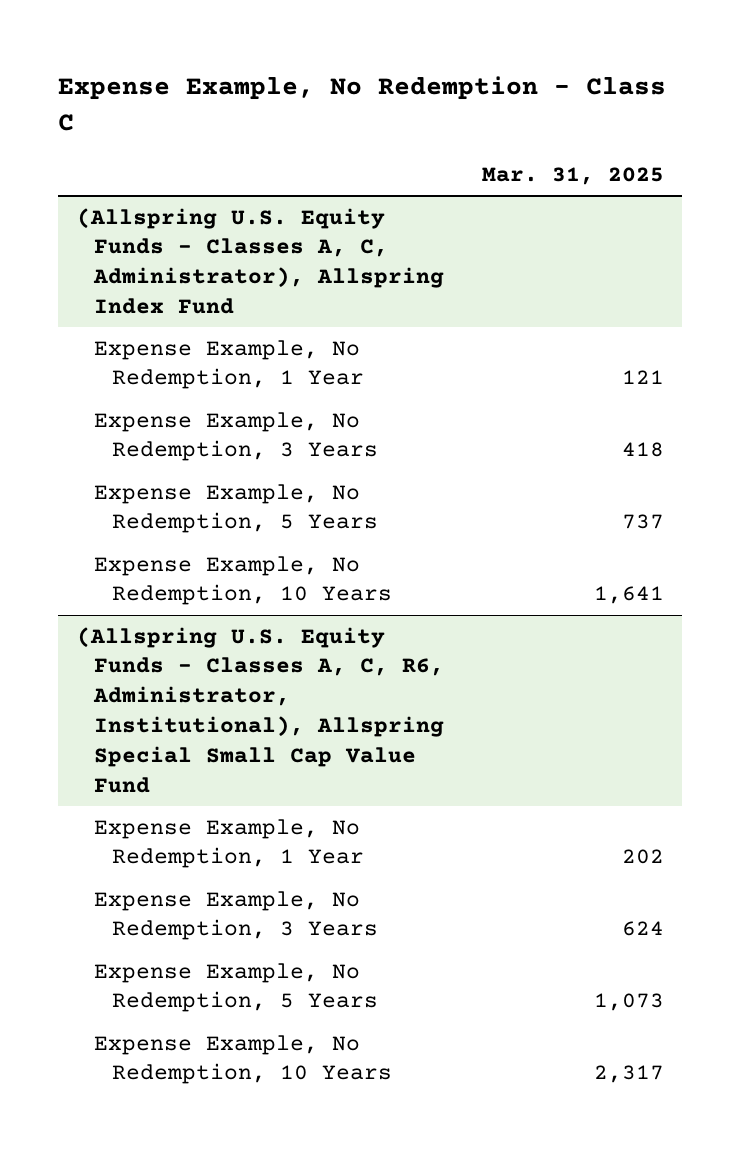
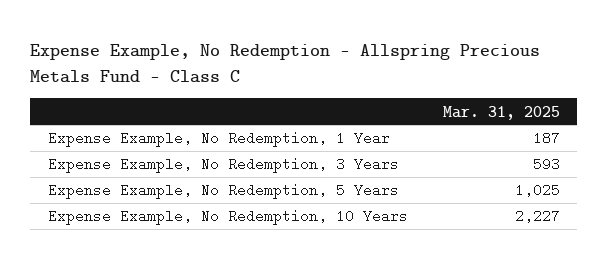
[58,76,667,132] Expense Example, No Redemption - Class C -> [30,43,541,83] Expense Example, No Redemption - Allspring Precious Metals Fund - Class C
[76,207,445,315] (Allspring U.S. Equity Funds - Classes A, C, Administrator), Allspring Index Fund -> none
[76,626,445,793] (Allspring U.S. Equity Funds - Classes A, C, R6, Administrator, Institutional), Allspring Special Small Cap Value Fund -> none
[94,818,365,869] Expense Example, No Redemption, 1 Year -> none
[94,890,379,941] Expense Example, No Redemption, 3 Years -> none
[94,962,379,1013] Expense Example, No Redemption, 5 Years -> none
[94,1034,393,1085] Expense Example, No Redemption, 10 Years -> none
[621,370,664,385] 121 -> [532,131,560,146] 187
[621,442,664,458] 418 -> [532,157,560,172] 593
[621,514,664,530] 737 -> [514,183,560,198] 1,025
[593,586,664,605] 1,641 -> [514,209,560,224] 2,227

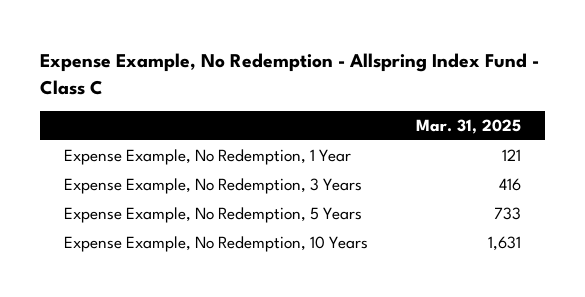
[30,43,541,83] Expense Example, No Redemption - Allspring Precious Metals Fund - Class C -> [40,53,540,95] Expense Example, No Redemption - Allspring Index Fund - Class C
[532,131,560,146] 187 -> [501,149,521,162] 121
[532,157,560,172] 593 -> [498,178,521,192] 416
[514,183,560,198] 1,025 -> [493,207,521,221] 733
[514,209,560,224] 2,227 -> [487,236,521,252] 1,631

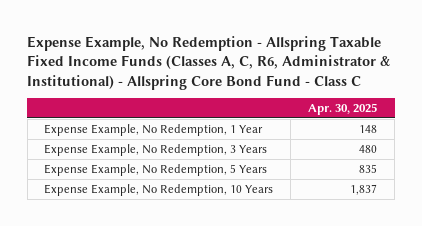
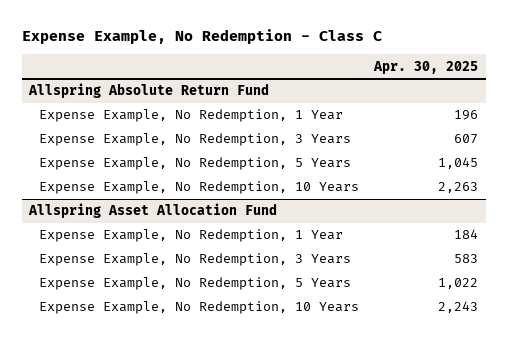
[27,35,392,90] Expense Example, No Redemption - Allspring Taxable Fixed Income Funds (Classes A, C, R6, Administrator & Institutional) - Allspring Core Bond Fund - Class C -> [21,29,382,45] Expense Example, No Redemption - Class C
none -> [28,83,270,99] Allspring Absolute Return Fund
[359,124,378,133] 148 -> [454,110,479,121] 196
[359,144,378,153] 480 -> [454,134,479,145] 607
[359,163,378,173] 835 -> [438,157,479,170] 1,045
[350,183,378,195] 1,837 -> [438,182,479,194] 2,263
none -> [28,203,278,219] Allspring Asset Allocation Fund
none -> [38,229,343,243] Expense Example, No Redemption, 1 Year
none -> [38,253,351,267] Expense Example, No Redemption, 3 Years
none -> [38,277,351,291] Expense Example, No Redemption, 5 Years
none -> [38,301,359,315] Expense Example, No Redemption, 10 Years

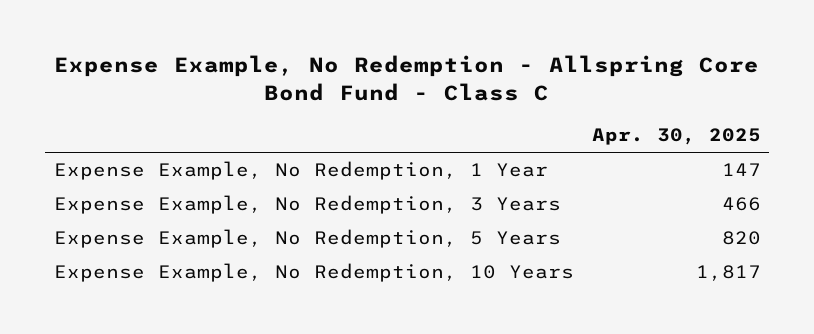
[21,29,382,45] Expense Example, No Redemption - Class C -> [54,55,760,101] Expense Example, No Redemption - Allspring Core Bond Fund - Class C
[28,83,270,99] Allspring Absolute Return Fund -> none
[28,203,278,219] Allspring Asset Allocation Fund -> none
[38,229,343,243] Expense Example, No Redemption, 1 Year -> none
[38,253,351,267] Expense Example, No Redemption, 3 Years -> none
[38,277,351,291] Expense Example, No Redemption, 5 Years -> none
[38,301,359,315] Expense Example, No Redemption, 10 Years -> none
[454,110,479,121] 196 -> [721,163,761,177] 147
[454,134,479,145] 607 -> [721,197,761,212] 466
[438,157,479,170] 1,045 -> [721,231,761,246] 820
[438,182,479,194] 2,263 -> [695,265,761,282] 1,817

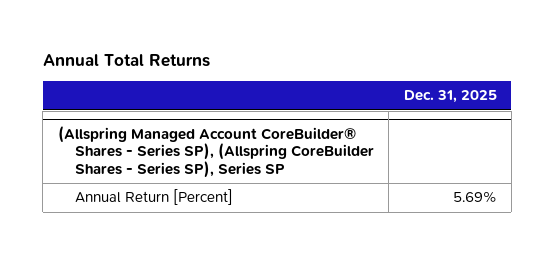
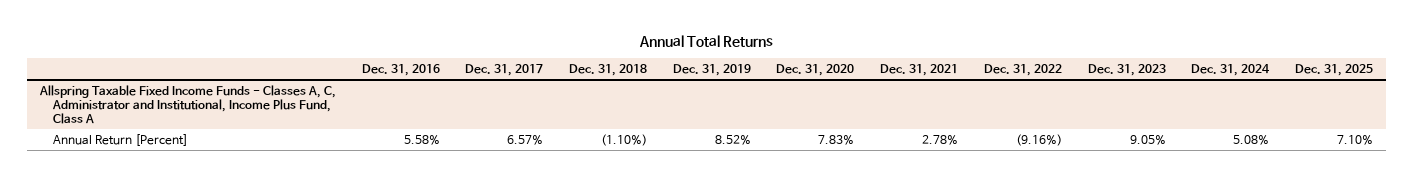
none -> [361,63,440,76] Dec. 31, 2016
none -> [465,63,544,76] Dec. 31, 2017
none -> [569,63,648,76] Dec. 31, 2018
none -> [672,63,751,76] Dec. 31, 2019
none -> [776,63,855,76] Dec. 31, 2020
none -> [880,63,959,76] Dec. 31, 2021
none -> [983,63,1062,76] Dec. 31, 2022
none -> [1087,63,1166,76] Dec. 31, 2023
none -> [1191,63,1271,76] Dec. 31, 2024
[57,126,374,178] (Allspring Managed Account CoreBuilder® Shares - Series SP), (Allspring CoreBuilder Shares - Series SP), Series SP -> none
none -> [38,84,336,124] Allspring Taxable Fixed Income Funds - Classes A, C, Administrator and Institutional, Income Plus Fund, Class A
[452,191,497,204] 5.69% -> [1336,134,1373,145] 7.10%

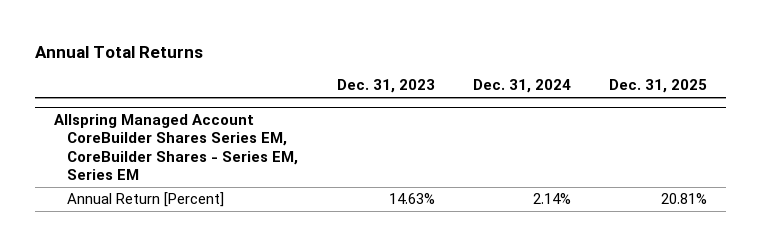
[361,63,440,76] Dec. 31, 2016 -> none
[465,63,544,76] Dec. 31, 2017 -> none
[569,63,648,76] Dec. 31, 2018 -> none
[672,63,751,76] Dec. 31, 2019 -> none
[776,63,855,76] Dec. 31, 2020 -> none
[880,63,959,76] Dec. 31, 2021 -> none
[983,63,1062,76] Dec. 31, 2022 -> none
[38,84,336,124] Allspring Taxable Fixed Income Funds - Classes A, C, Administrator and Institutional, Income Plus Fund, Class A -> none
none -> [54,113,299,181] Allspring Managed Account CoreBuilder Shares Series EM, CoreBuilder Shares - Series EM, Series EM
[1129,134,1166,145] 9.05% -> [388,193,435,205] 14.63%
[1233,134,1270,145] 5.08% -> [532,193,571,205] 2.14%
[1336,134,1373,145] 7.10% -> [661,193,708,205] 20.81%

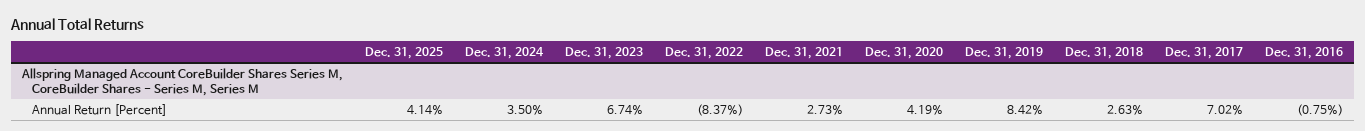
none -> [665,46,744,59] Dec. 31, 2022
none -> [765,46,844,59] Dec. 31, 2021
none -> [865,46,944,59] Dec. 31, 2020
none -> [965,46,1044,59] Dec. 31, 2019
none -> [1065,46,1144,59] Dec. 31, 2018
none -> [1164,46,1243,59] Dec. 31, 2017
none -> [1264,46,1343,59] Dec. 31, 2016
[54,113,299,181] Allspring Managed Account CoreBuilder Shares Series EM, CoreBuilder Shares - Series EM, Series EM -> [21,67,344,96] Allspring Managed Account CoreBuilder Shares Series M, CoreBuilder Shares - Series M, Series M
[388,193,435,205] 14.63% -> [607,104,644,115] 6.74%
[532,193,571,205] 2.14% -> [507,104,544,115] 3.50%
[661,193,708,205] 20.81% -> [407,104,444,115] 4.14%

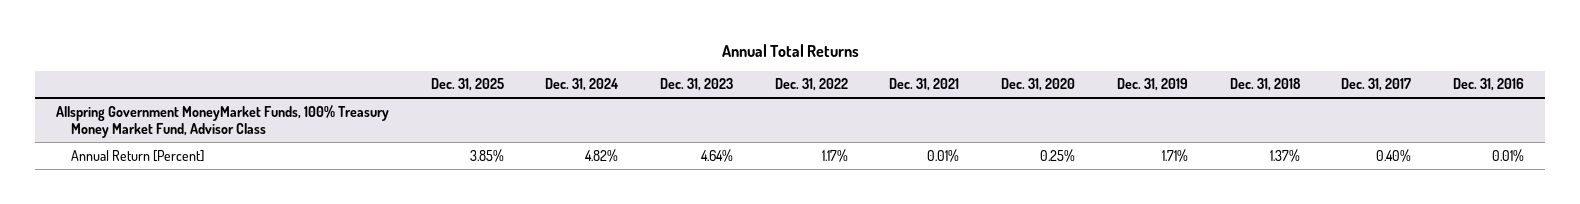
[21,67,344,96] Allspring Managed Account CoreBuilder Shares Series M, CoreBuilder Shares - Series M, Series M -> none
none -> [55,104,389,138] Allspring Government MoneyMarket Funds, 100% Treasury Money Market Fund, Advisor Class
[407,104,444,115] 4.14% -> [469,148,504,162] 3.85%
[507,104,544,115] 3.50% -> [585,148,619,162] 4.82%
[607,104,644,115] 6.74% -> [700,148,733,162] 4.64%
[697,103,744,116] (8.37%) -> [821,148,848,162] 1.17%
[807,104,844,115] 2.73% -> [927,148,960,162] 0.01%
[907,104,944,115] 4.19% -> [1040,148,1076,162] 0.25%
[1007,104,1044,115] 8.42% -> [1161,148,1188,162] 1.71%
[1107,104,1144,115] 2.63% -> [1269,148,1300,162] 1.37%
[1206,104,1243,115] 7.02% -> [1376,148,1412,162] 0.40%
[1296,103,1343,116] (0.75%) -> [1492,148,1525,162] 0.01%

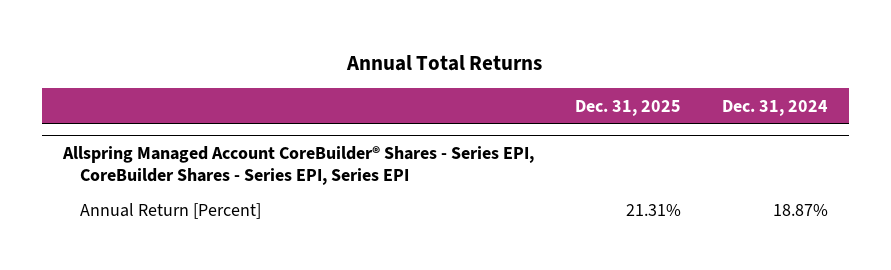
[659,78,733,92] Dec. 31, 2023 -> none
[774,78,848,92] Dec. 31, 2022 -> none
[889,78,960,92] Dec. 31, 2021 -> none
[1001,78,1076,92] Dec. 31, 2020 -> none
[1116,78,1188,92] Dec. 31, 2019 -> none
[1229,78,1301,92] Dec. 31, 2018 -> none
[1341,78,1412,92] Dec. 31, 2017 -> none
[1453,78,1525,92] Dec. 31, 2016 -> none
[55,104,389,138] Allspring Government MoneyMarket Funds, 100% Treasury Money Market Fund, Advisor Class -> none
none -> [61,145,534,186] Allspring Managed Account CoreBuilder® Shares - Series EPI, CoreBuilder Shares - Series EPI, Series EPI
[469,148,504,162] 3.85% -> [625,204,681,217] 21.31%
[585,148,619,162] 4.82% -> [773,204,829,217] 18.87%

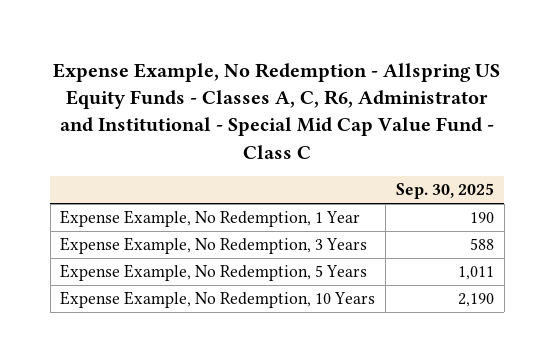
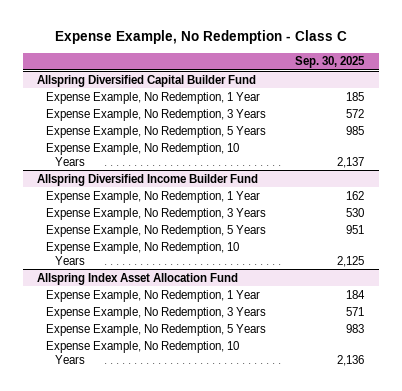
[53,63,501,159] Expense Example, No Redemption - Allspring US Equity Funds - Classes A, C, R6, Administrator and Institutional - Special Mid Cap Value Fund - Class C -> [54,29,347,44] Expense Example, No Redemption - Class C
none -> [37,74,257,87] Allspring Diversified Capital Builder Fund
[469,212,494,224] 190 -> [346,91,365,101] 185
[469,238,494,251] 588 -> [346,108,365,118] 572
[457,266,494,281] 1,011 -> [346,125,365,135] 985
[457,293,494,308] 2,190 -> [337,156,365,168] 2,137
none -> [37,173,259,186] Allspring Diversified Income Builder Fund
none -> [46,190,261,203] Expense Example, No Redemption, 1 Year
none -> [46,207,267,220] Expense Example, No Redemption, 3 Years
none -> [46,224,267,237] Expense Example, No Redemption, 5 Years
none -> [46,241,240,265] Expense Example, No Redemption, 10 Years
none -> [37,272,239,285] Allspring Index Asset Allocation Fund
none -> [46,289,261,302] Expense Example, No Redemption, 1 Year
none -> [46,306,267,319] Expense Example, No Redemption, 3 Years
none -> [46,323,267,336] Expense Example, No Redemption, 5 Years
none -> [46,340,240,364] Expense Example, No Redemption, 10 Years

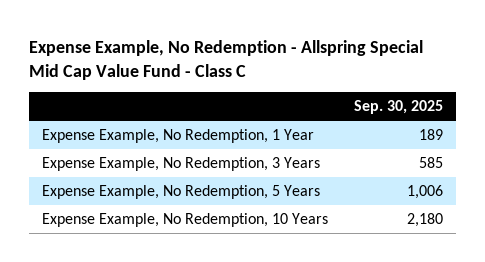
[54,29,347,44] Expense Example, No Redemption - Class C -> [29,40,424,81] Expense Example, No Redemption - Allspring Special Mid Cap Value Fund - Class C
[37,74,257,87] Allspring Diversified Capital Builder Fund -> none
[37,173,259,186] Allspring Diversified Income Builder Fund -> none
[46,190,261,203] Expense Example, No Redemption, 1 Year -> none
[46,207,267,220] Expense Example, No Redemption, 3 Years -> none
[46,224,267,237] Expense Example, No Redemption, 5 Years -> none
[46,241,240,265] Expense Example, No Redemption, 10 Years -> none
[37,272,239,285] Allspring Index Asset Allocation Fund -> none
[46,289,261,302] Expense Example, No Redemption, 1 Year -> none
[46,306,267,319] Expense Example, No Redemption, 3 Years -> none
[46,323,267,336] Expense Example, No Redemption, 5 Years -> none
[46,340,240,364] Expense Example, No Redemption, 10 Years -> none
[346,91,365,101] 185 -> [418,128,443,140] 189
[346,108,365,118] 572 -> [418,156,443,168] 585
[346,125,365,135] 985 -> [406,184,443,199] 1,006
[337,156,365,168] 2,137 -> [406,212,443,227] 2,180

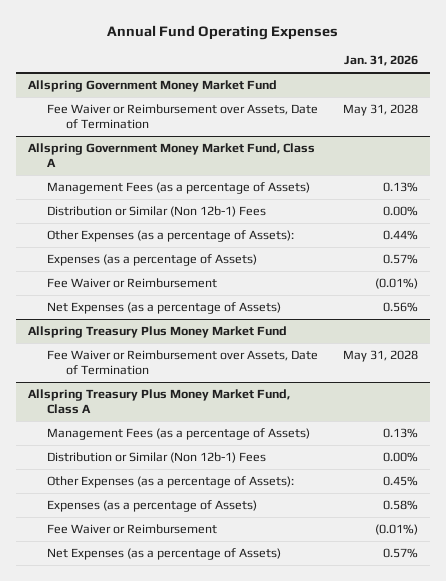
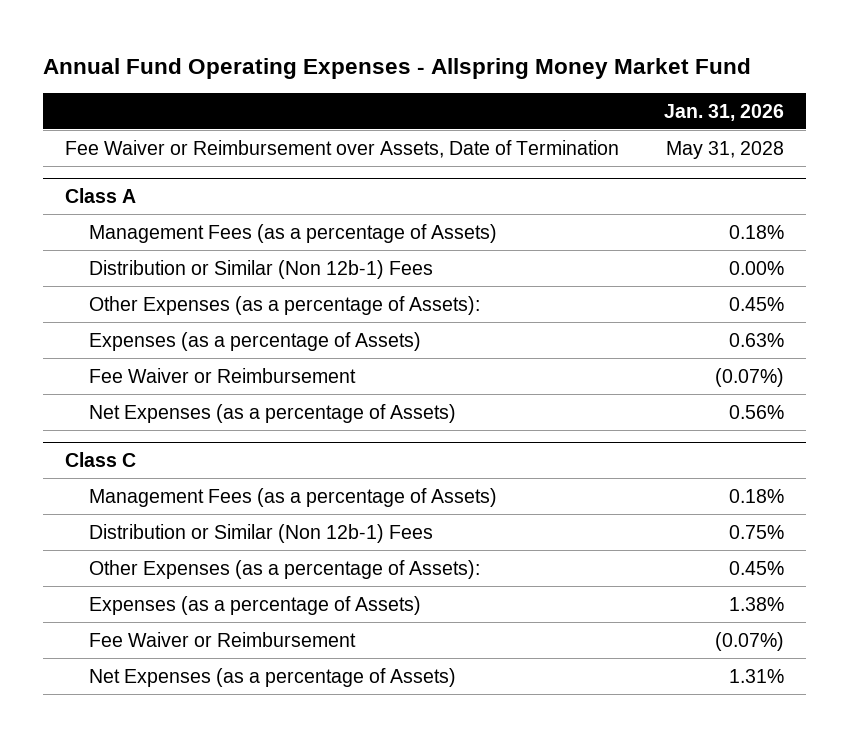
[106,24,338,40] Annual Fund Operating Expenses -> [43,57,752,79] Annual Fund Operating Expenses - Allspring Money Market Fund
[28,80,278,93] Allspring Government Money Market Fund -> none
[28,143,316,168] Allspring Government Money Market Fund, Class A -> none
none -> [65,187,137,203] Class A
[382,182,418,193] 0.13% -> [728,224,784,239] 0.18%
[382,230,418,241] 0.44% -> [728,296,784,311] 0.45%
[382,254,418,265] 0.57% -> [728,332,784,347] 0.63%
[374,278,418,290] (0.01%) -> [714,367,784,387] (0.07%)
[28,326,288,339] Allspring Treasury Plus Money Market Fund -> none
[47,350,319,376] Fee Waiver or Reimbursement over Assets, Date of Termination -> none
[28,389,291,415] Allspring Treasury Plus Money Market Fund, Class A -> none
none -> [65,451,137,467] Class C
[382,428,418,439] 0.13% -> [728,488,784,503] 0.18%
[382,452,418,463] 0.00% -> [728,524,784,539] 0.75%
[382,500,418,511] 0.58% -> [728,596,784,611] 1.38%
[374,524,418,536] (0.01%) -> [714,631,784,651] (0.07%)
[382,548,418,559] 0.57% -> [728,668,784,683] 1.31%

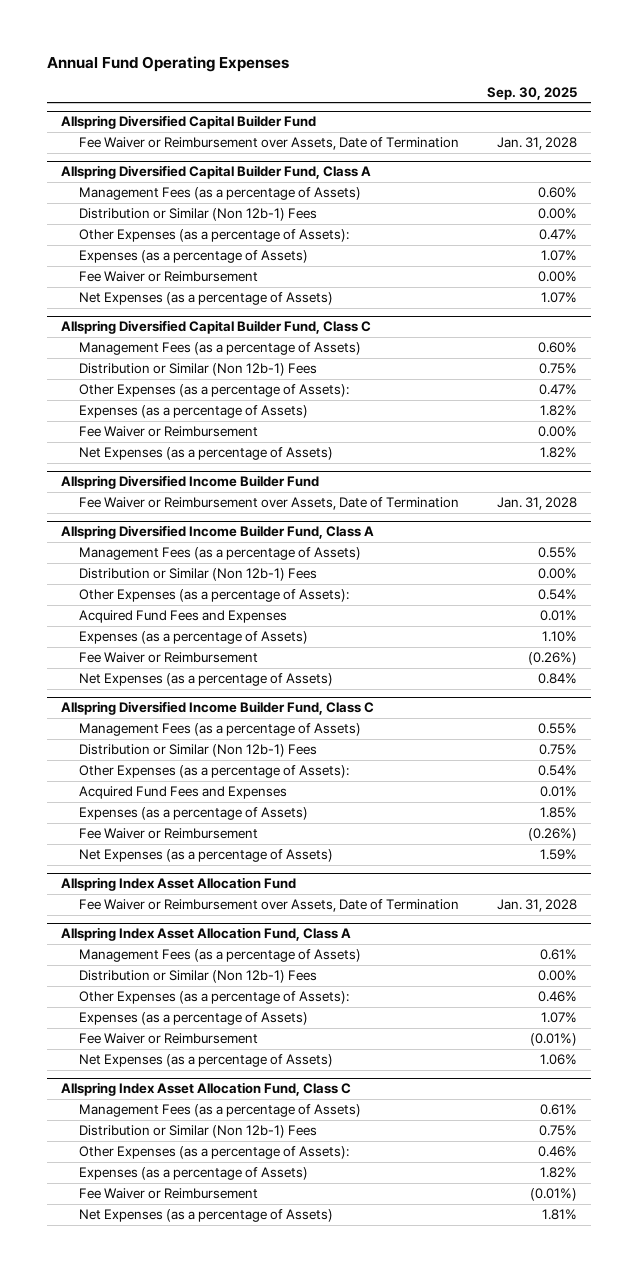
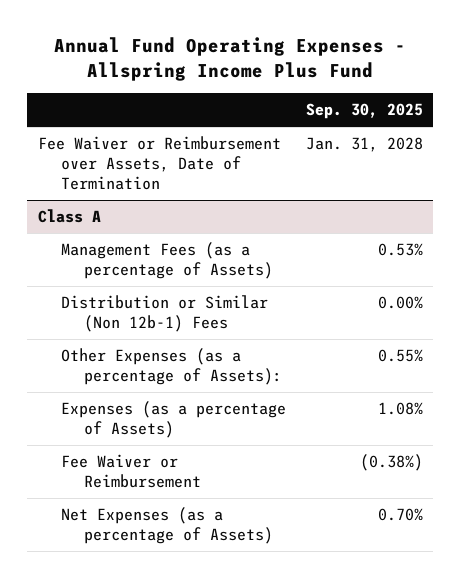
[46,56,289,73] Annual Fund Operating Expenses -> [54,37,407,82] Annual Fund Operating Expenses - Allspring Income Plus Fund
[60,115,316,130] Allspring Diversified Capital Builder Fund -> none
[60,165,371,180] Allspring Diversified Capital Builder Fund, Class A -> none
[79,208,318,222] Distribution or Similar (Non 12b-1) Fees -> none
[79,229,350,243] Other Expenses (as a percentage of Assets): -> none
[79,250,309,264] Expenses (as a percentage of Assets) -> none
[79,271,259,283] Fee Waiver or Reimbursement -> none
[79,292,334,306] Net Expenses (as a percentage of Assets) -> none
[60,320,371,335] Allspring Diversified Capital Builder Fund, Class C -> none
[79,342,362,356] Management Fees (as a percentage of Assets) -> none
[79,363,318,377] Distribution or Similar (Non 12b-1) Fees -> none
[79,384,350,398] Other Expenses (as a percentage of Assets): -> none
[79,405,309,419] Expenses (as a percentage of Assets) -> none
[79,426,259,438] Fee Waiver or Reimbursement -> none
[79,447,334,461] Net Expenses (as a percentage of Assets) -> none
[60,475,319,490] Allspring Diversified Income Builder Fund -> none
[79,497,460,511] Fee Waiver or Reimbursement over Assets, Date of Termination -> none
[60,525,374,540] Allspring Diversified Income Builder Fund, Class A -> none
[79,547,362,561] Management Fees (as a percentage of Assets) -> none
[79,568,318,582] Distribution or Similar (Non 12b-1) Fees -> none
[79,589,350,603] Other Expenses (as a percentage of Assets): -> none
[79,610,288,624] Acquired Fund Fees and Expenses -> none
[79,631,309,645] Expenses (as a percentage of Assets) -> none
[79,652,259,664] Fee Waiver or Reimbursement -> none
[79,673,334,687] Net Expenses (as a percentage of Assets) -> none
[60,701,374,716] Allspring Diversified Income Builder Fund, Class C -> none
[79,723,362,737] Management Fees (as a percentage of Assets) -> none
[79,744,318,758] Distribution or Similar (Non 12b-1) Fees -> none
[79,765,350,779] Other Expenses (as a percentage of Assets): -> none
[79,786,288,800] Acquired Fund Fees and Expenses -> none
[79,807,309,821] Expenses (as a percentage of Assets) -> none
[79,828,259,840] Fee Waiver or Reimbursement -> none
[79,849,334,863] Net Expenses (as a percentage of Assets) -> none
[60,877,296,892] Allspring Index Asset Allocation Fund -> none
[79,899,460,913] Fee Waiver or Reimbursement over Assets, Date of Termination -> none
[60,927,351,942] Allspring Index Asset Allocation Fund, Class A -> none
[79,949,362,963] Management Fees (as a percentage of Assets) -> none
none -> [37,208,101,223] Class A
[538,187,578,199] 0.60% -> [378,242,424,256] 0.53%
[60,1082,351,1097] Allspring Index Asset Allocation Fund, Class C -> none
[79,1104,362,1118] Management Fees (as a percentage of Assets) -> none
[79,1125,318,1139] Distribution or Similar (Non 12b-1) Fees -> none
[79,1146,350,1160] Other Expenses (as a percentage of Assets): -> none
[79,1167,309,1181] Expenses (as a percentage of Assets) -> none
[79,1188,259,1200] Fee Waiver or Reimbursement -> none
[79,1209,334,1223] Net Expenses (as a percentage of Assets) -> none
[538,991,578,1003] 0.46% -> [378,348,424,362] 0.55%
[541,1012,578,1024] 1.07% -> [378,401,424,415] 1.08%
[530,1033,578,1047] (0.01%) -> [360,453,424,471] (0.38%)
[540,1054,578,1066] 1.06% -> [378,507,424,521] 0.70%

